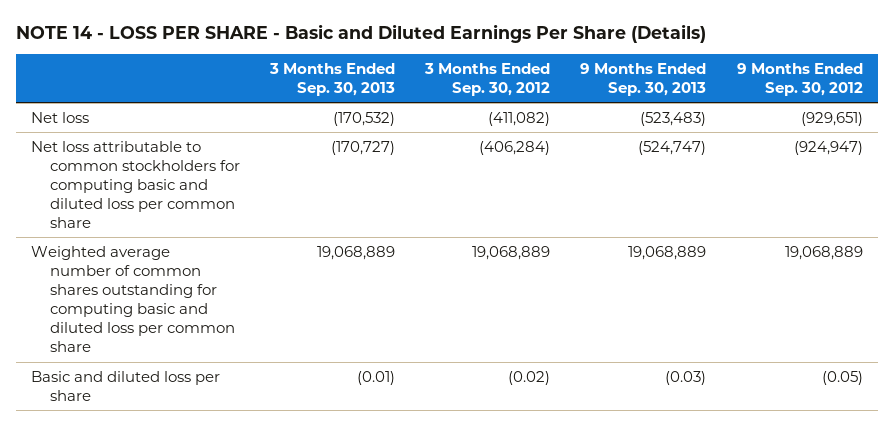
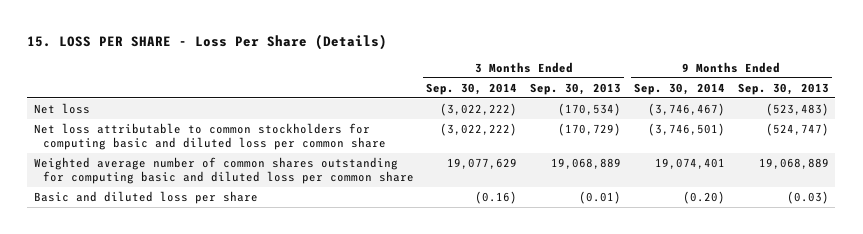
[15,23,706,43] NOTE 14 - LOSS PER SHARE - Basic and Diluted Earnings Per Share (Details) -> [27,33,388,50] 15. LOSS PER SHARE - Loss Per Share (Details)
[424,62,551,96] 3 Months Ended Sep. 30, 2012 -> none
[736,62,863,96] 9 Months Ended Sep. 30, 2012 -> none
none -> [426,82,518,95] Sep. 30, 2014
none -> [634,82,726,95] Sep. 30, 2014
[333,111,396,126] (170,532) -> [558,103,622,117] (170,534)
[331,140,396,155] (170,727) -> [558,123,622,137] (170,729)

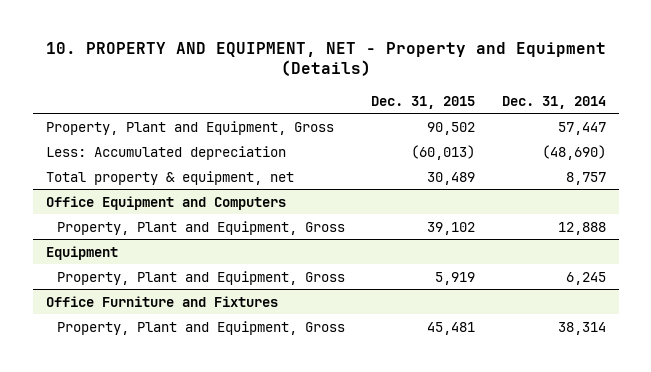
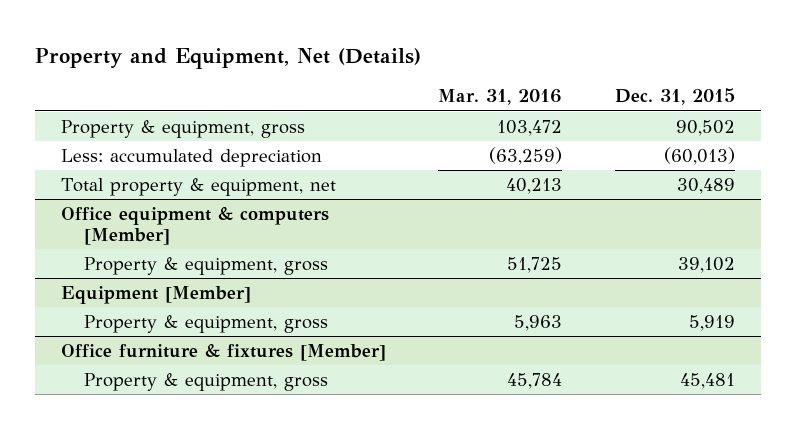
[45,41,606,77] 10. PROPERTY AND EQUIPMENT, NET - Property and Equipment (Details) -> [34,48,421,70] Property and Equipment, Net (Details)
[501,95,606,109] Dec. 31, 2014 -> none
none -> [438,89,563,106] Mar. 31, 2016
[45,120,334,135] Property, Plant and Equipment, Gross -> [61,119,306,138] Property & equipment, gross
[45,145,286,160] Less: Accumulated depreciation -> [61,148,323,167] Less: accumulated depreciation
[45,195,286,210] Office Equipment and Computers -> [61,206,330,246] Office equipment & computers [Member]
[56,220,345,235] Property, Plant and Equipment, Gross -> [84,256,329,275] Property & equipment, gross
[45,245,118,260] Equipment -> [61,285,252,304] Equipment [Member]
[56,270,345,285] Property, Plant and Equipment, Gross -> [84,314,329,333] Property & equipment, gross
[45,295,278,307] Office Furniture and Fixtures -> [61,343,387,361] Office furniture & fixtures [Member]
[56,320,345,335] Property, Plant and Equipment, Gross -> [84,372,329,391] Property & equipment, gross

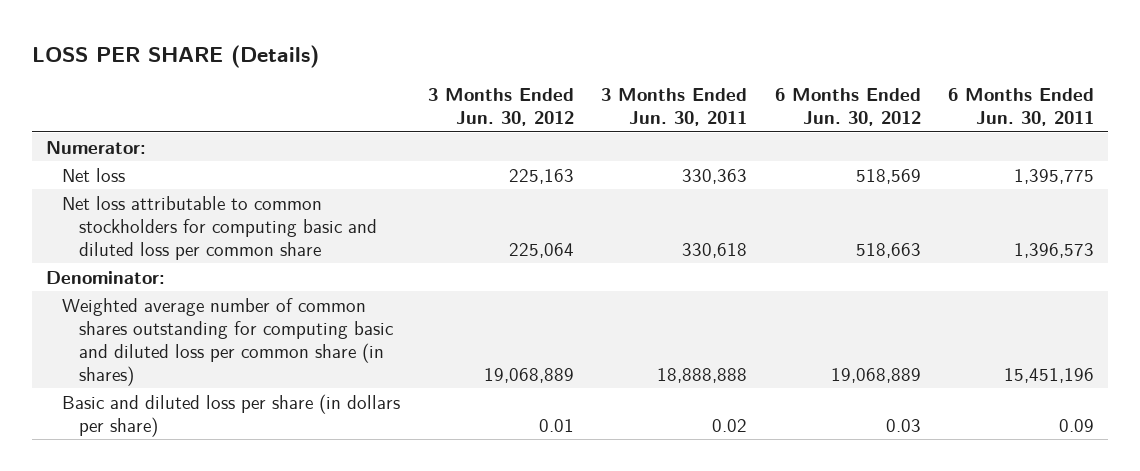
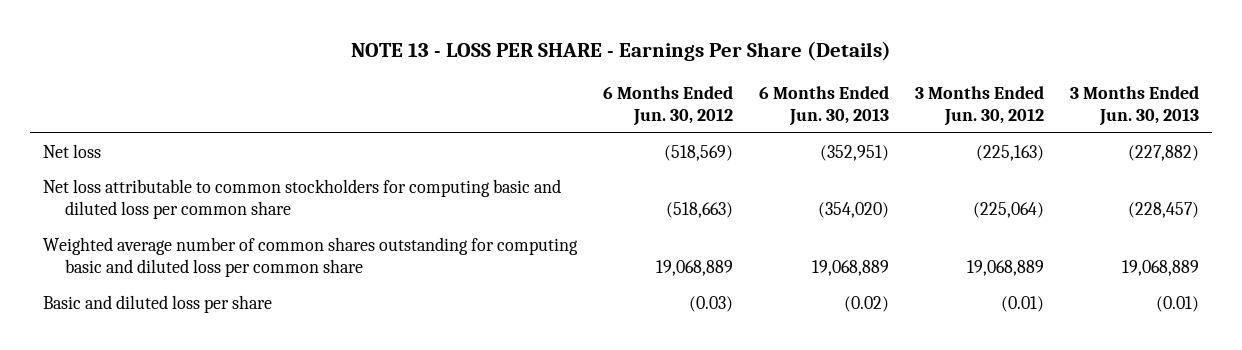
[31,44,319,68] LOSS PER SHARE (Details) -> [350,41,891,62] NOTE 13 - LOSS PER SHARE - Earnings Per Share (Details)
[601,88,748,127] 3 Months Ended Jun. 30, 2011 -> none
[948,88,1095,127] 6 Months Ended Jun. 30, 2011 -> none
none -> [758,85,889,127] 6 Months Ended Jun. 30, 2013
none -> [1069,85,1199,127] 3 Months Ended Jun. 30, 2013
[45,140,146,154] Numerator: -> none
[45,270,165,284] Denominator: -> none
[508,168,574,184] 225,163 -> [975,144,1044,161] (225,163)
[855,168,921,184] 518,569 -> [663,144,733,161] (518,569)
[508,242,574,258] 225,064 -> [972,202,1044,219] (225,064)
[855,242,921,258] 518,663 -> [665,202,733,219] (518,663)
[62,297,393,386] Weighted average number of common shares outstanding for computing basic and diluted loss per common share (in shares) -> [42,236,578,278] Weighted average number of common shares outstanding for computing basic and diluted loss per common share
[62,393,401,437] Basic and diluted loss per share (in dollars per share) -> [42,294,272,313] Basic and diluted loss per share
[538,418,574,432] 0.01 -> [1000,295,1044,312] (0.01)
[885,418,921,432] 0.03 -> [688,295,733,312] (0.03)

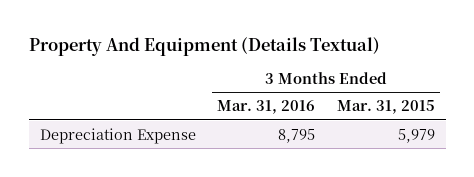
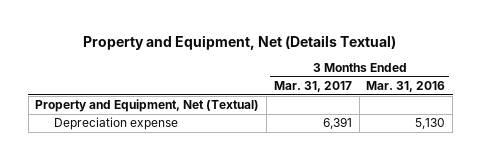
[28,36,380,56] Property And Equipment (Details Textual) -> [83,34,397,50] Property and Equipment, Net (Details Textual)
[336,100,435,115] Mar. 31, 2015 -> none
none -> [273,81,352,93] Mar. 31, 2017
none -> [35,99,260,113] Property and Equipment, Net (Textual)
[39,127,196,144] Depreciation Expense -> [53,117,178,131] Depreciation expense
[278,128,316,143] 8,795 -> [415,118,446,130] 5,130

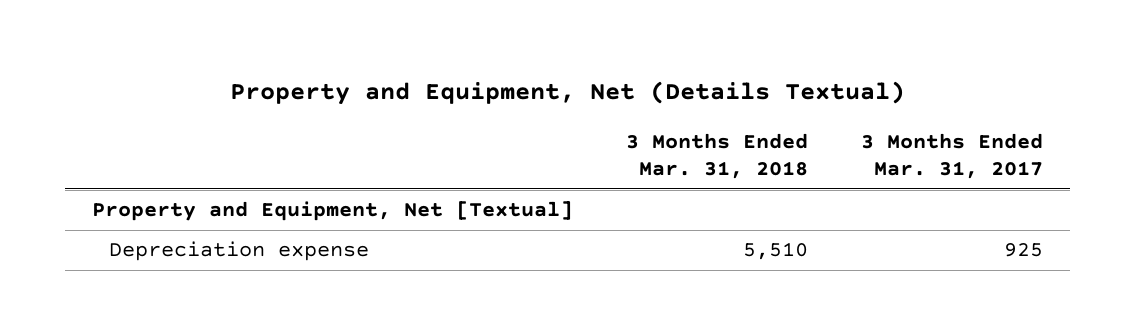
[366,81,446,93] Mar. 31, 2016 -> none
none -> [626,132,809,180] 3 Months Ended Mar. 31, 2018
[35,99,260,113] Property and Equipment, Net (Textual) -> [91,201,573,222] Property and Equipment, Net [Textual]
[322,117,352,130] 6,391 -> [1004,243,1044,258] 925

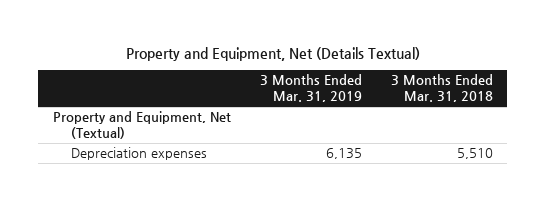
[861,132,1044,180] 3 Months Ended Mar. 31, 2017 -> none
none -> [259,74,362,103] 3 Months Ended Mar. 31, 2019
[91,201,573,222] Property and Equipment, Net [Textual] -> [52,111,231,140] Property and Equipment, Net (Textual)
[108,241,369,262] Depreciation expense -> [70,147,207,161] Depreciation expenses

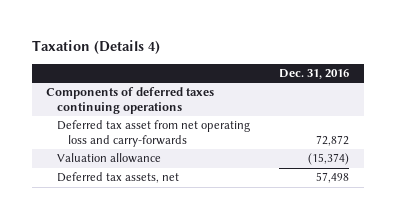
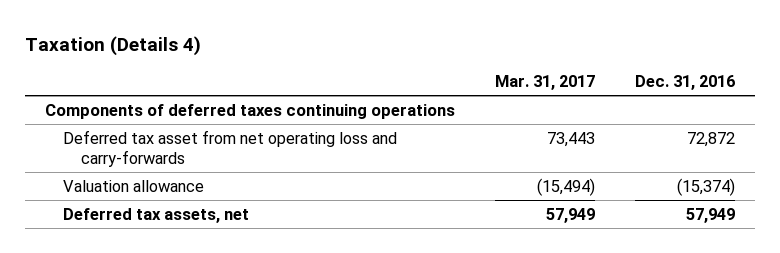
none -> [495,75,596,91] Mar. 31, 2017
[316,172,350,184] 57,498 -> [686,207,736,223] 57,949

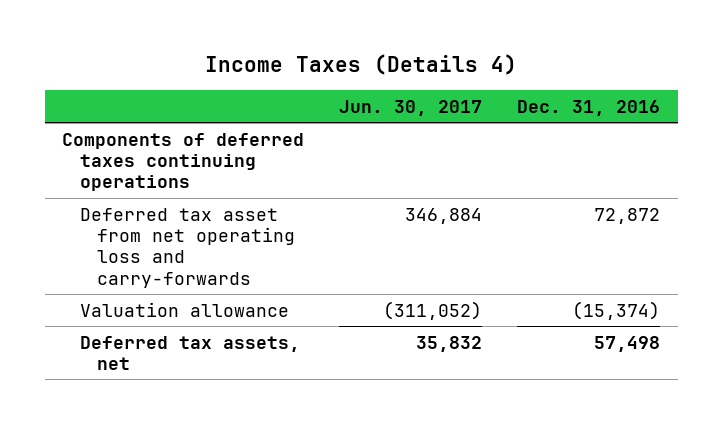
[24,35,201,56] Taxation (Details 4) -> [205,54,518,76] Income Taxes (Details 4)
[495,75,596,91] Mar. 31, 2017 -> none
none -> [339,99,483,116] Jun. 30, 2017
[686,207,736,223] 57,949 -> [594,335,661,352] 57,498

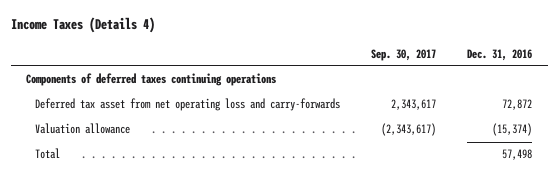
[339,99,483,116] Jun. 30, 2017 -> none
none -> [371,48,437,61] Sep. 30, 2017
[79,335,300,370] Deferred tax assets, net -> [35,148,61,160] Total

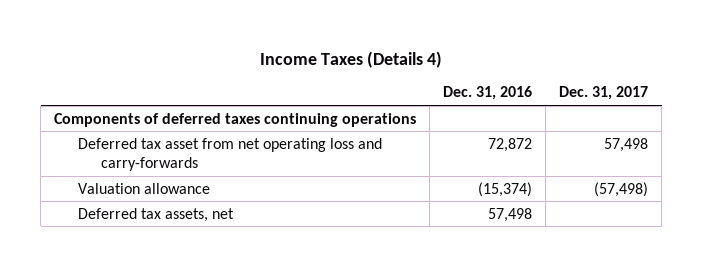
[371,48,437,61] Sep. 30, 2017 -> none
none -> [559,86,649,101] Dec. 31, 2017
[35,148,61,160] Total -> [77,207,234,222] Deferred tax assets, net

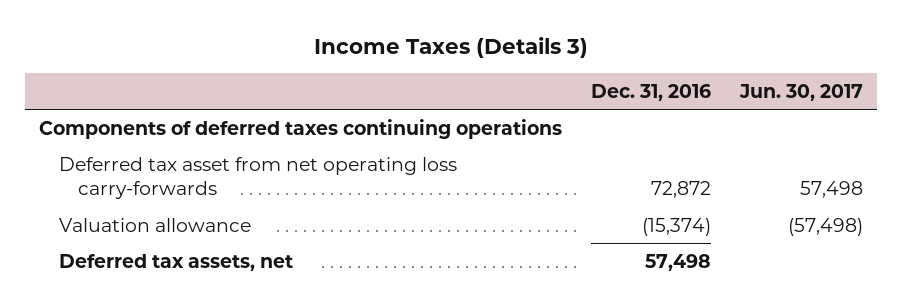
[260,50,443,68] Income Taxes (Details 4) -> [314,37,589,59] Income Taxes (Details 3)
[559,86,649,101] Dec. 31, 2017 -> none
none -> [738,83,863,101] Jun. 30, 2017
[77,137,382,171] Deferred tax asset from net operating loss and carry-forwards -> [58,156,457,200] Deferred tax asset from net operating loss carry-forwards

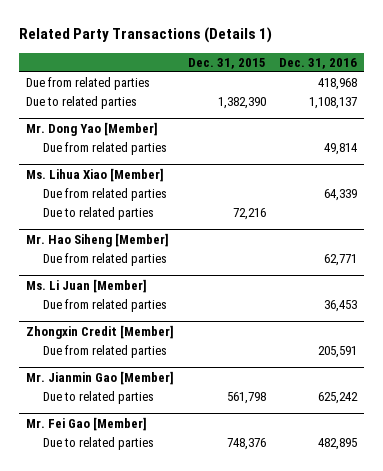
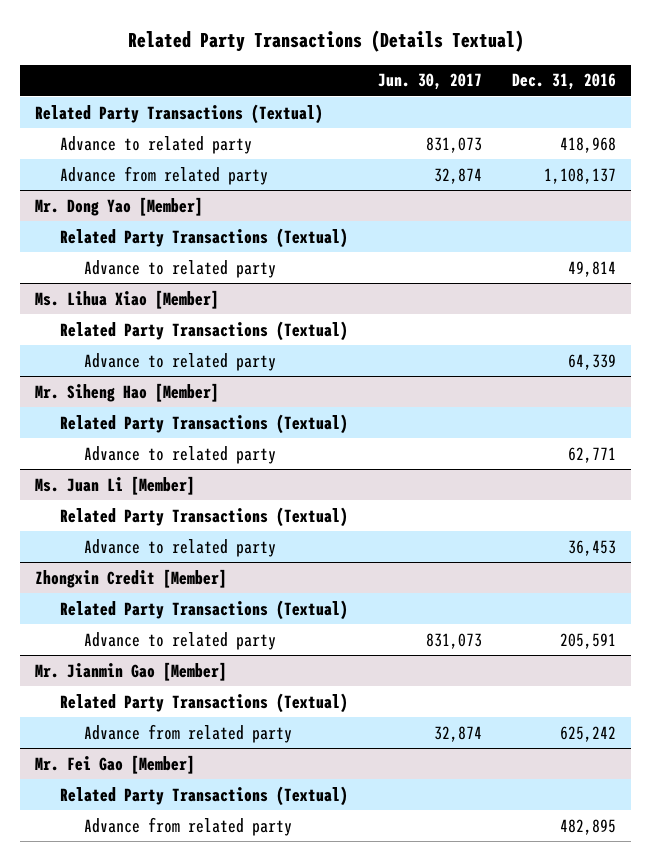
[19,27,273,44] Related Party Transactions (Details 1) -> [127,30,524,53] Related Party Transactions (Details Textual)
[187,57,266,69] Dec. 31, 2015 -> none
none -> [378,73,483,91] Jun. 30, 2017
none -> [35,103,324,124] Related Party Transactions (Textual)
[26,77,151,91] Due from related parties -> [59,135,252,154] Advance to related party
[26,96,138,110] Due to related parties -> [59,165,268,185] Advance from related party
none -> [59,227,348,248] Related Party Transactions (Textual)
[42,142,167,156] Due from related parties -> [84,259,277,278] Advance to related party
[42,207,154,221] Due to related parties -> none
none -> [59,320,348,341] Related Party Transactions (Textual)
[42,188,167,202] Due from related parties -> [84,352,277,371] Advance to related party
[26,233,170,248] Mr. Hao Siheng [Member] -> [35,382,220,402] Mr. Siheng Hao [Member]
none -> [59,413,348,434] Related Party Transactions (Textual)
[42,253,167,267] Due from related parties -> [84,445,277,464] Advance to related party
[26,279,148,294] Ms. Li Juan [Member] -> [35,475,196,495] Ms. Juan Li [Member]
none -> [59,506,348,527] Related Party Transactions (Textual)
[42,299,167,313] Due from related parties -> [84,538,277,557] Advance to related party
none -> [59,599,348,620] Related Party Transactions (Textual)
[42,345,167,359] Due from related parties -> [84,631,277,650] Advance to related party
none -> [59,692,348,713] Related Party Transactions (Textual)
[42,391,154,405] Due to related parties -> [84,723,293,743] Advance from related party
none -> [59,785,348,806] Related Party Transactions (Textual)
[42,437,154,451] Due to related parties -> [84,816,293,836] Advance from related party

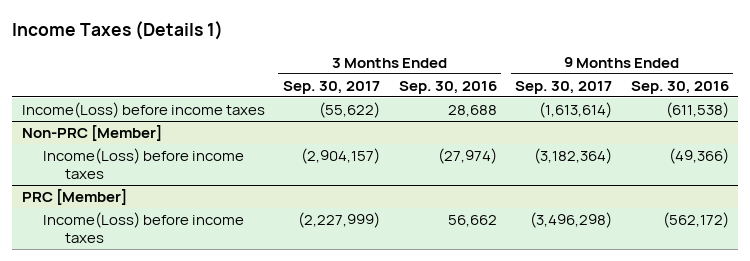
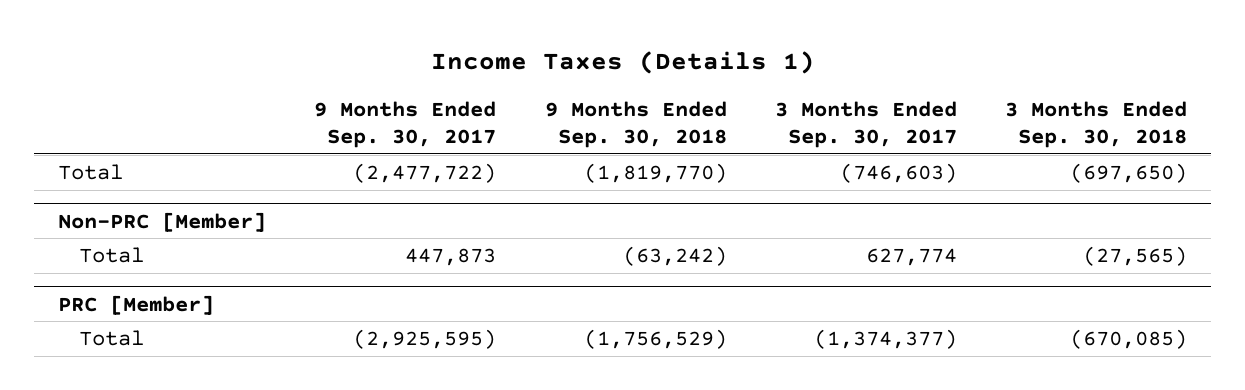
[398,80,497,94] Sep. 30, 2016 -> none
[630,80,729,94] Sep. 30, 2016 -> none
none -> [544,100,727,148] 9 Months Ended Sep. 30, 2018
none -> [1005,100,1188,148] 3 Months Ended Sep. 30, 2018
[21,101,265,118] Income(Loss) before income taxes -> none
none -> [58,164,124,181] Total
[43,147,245,179] Income(Loss) before income taxes -> none
none -> [78,247,144,264] Total
[43,211,245,243] Income(Loss) before income taxes -> none
none -> [78,330,144,347] Total

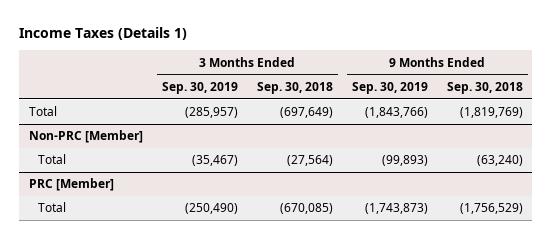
[314,100,497,148] 9 Months Ended Sep. 30, 2017 -> none
[774,100,957,148] 3 Months Ended Sep. 30, 2017 -> none
none -> [161,81,238,94] Sep. 30, 2019
none -> [351,81,428,94] Sep. 30, 2019
[583,163,727,184] (1,819,770) -> [459,107,523,119] (1,819,769)
[1070,163,1188,184] (697,650) -> [279,107,333,119] (697,649)
[622,246,727,267] (63,242) -> [476,155,523,167] (63,240)
[1083,246,1188,267] (27,565) -> [286,155,333,167] (27,564)

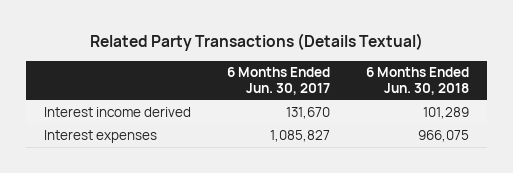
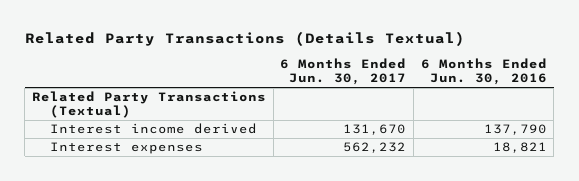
[366,66,470,96] 6 Months Ended Jun. 30, 2018 -> none
none -> [420,58,547,86] 6 Months Ended Jun. 30, 2016
none -> [31,91,266,119] Related Party Transactions (Textual)
[270,130,331,143] 1,085,827 -> [343,142,407,154] 562,232

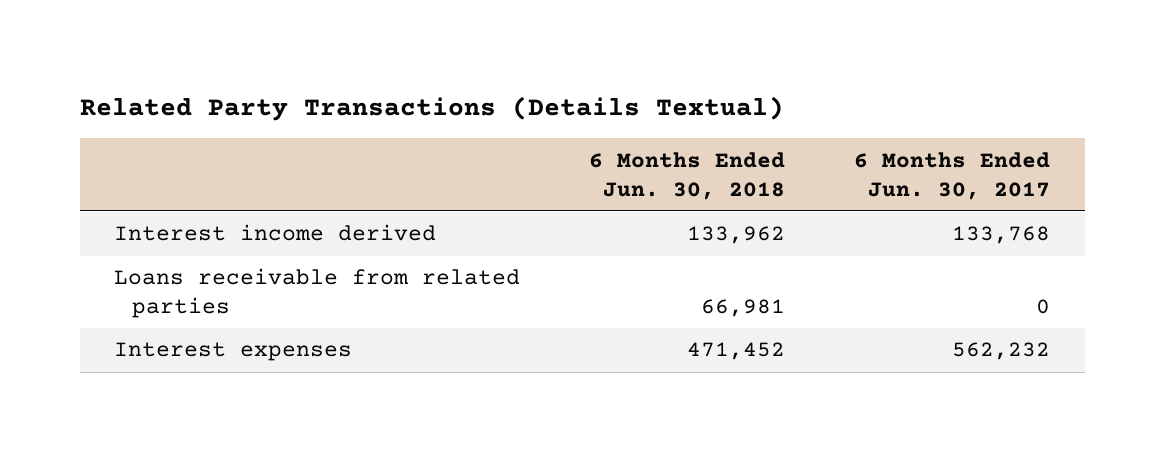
[420,58,547,86] 6 Months Ended Jun. 30, 2016 -> none
none -> [589,151,786,200] 6 Months Ended Jun. 30, 2018
[31,91,266,119] Related Party Transactions (Textual) -> none
[343,124,407,136] 131,670 -> [952,226,1051,245] 133,768
none -> [114,268,521,319] Loans receivable from related parties

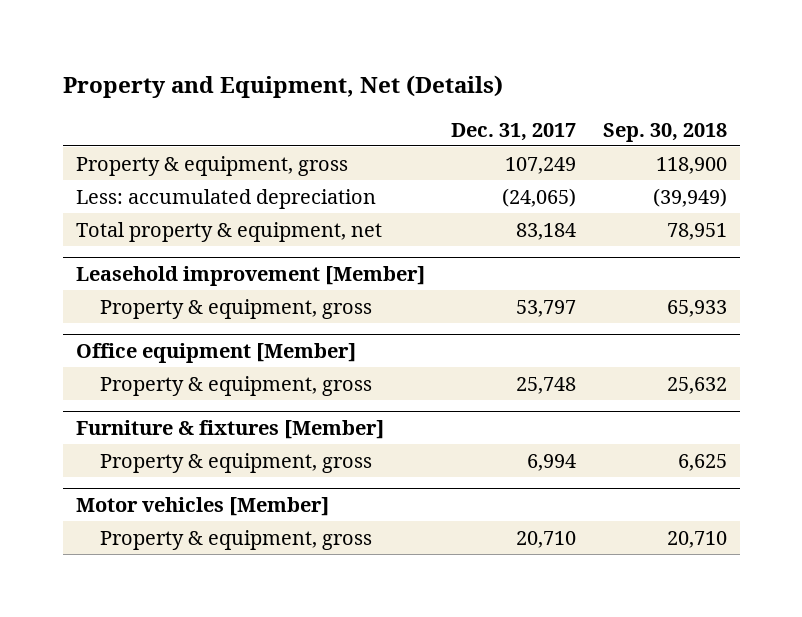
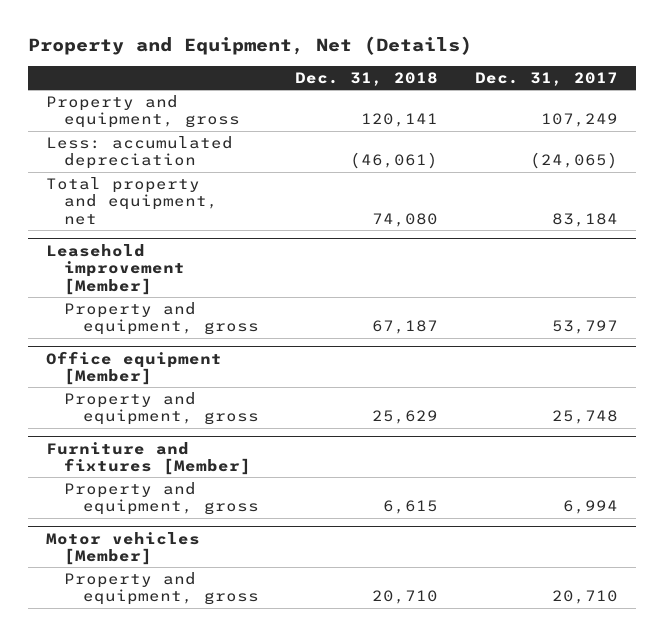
[602,122,727,142] Sep. 30, 2018 -> none
none -> [295,72,439,87] Dec. 31, 2018
[75,155,348,176] Property & equipment, gross -> [45,94,241,129] Property and equipment, gross
[75,221,382,242] Total property & equipment, net -> [45,176,219,225] Total property and equipment, net
[100,298,373,319] Property & equipment, gross -> [64,301,259,336] Property and equipment, gross
[100,375,373,396] Property & equipment, gross -> [64,391,259,426] Property and equipment, gross
[75,420,384,440] Furniture & fixtures [Member] -> [45,441,252,476] Furniture and fixtures [Member]
[100,452,373,473] Property & equipment, gross -> [64,481,259,516] Property and equipment, gross
[100,529,373,550] Property & equipment, gross -> [64,571,259,606] Property and equipment, gross

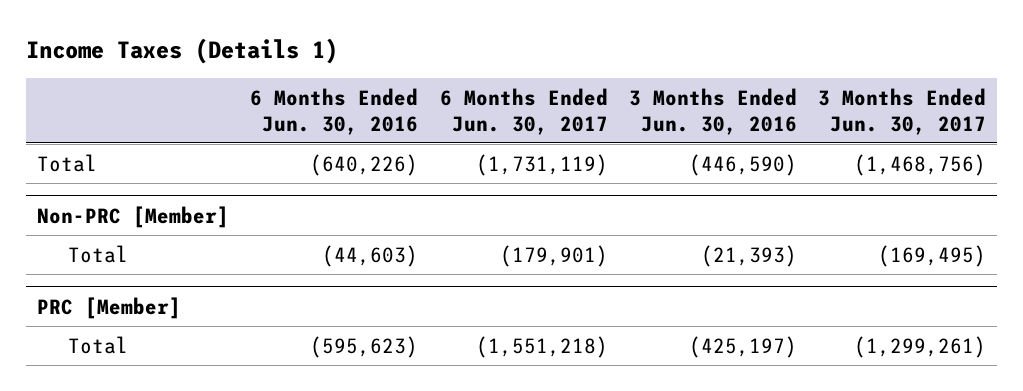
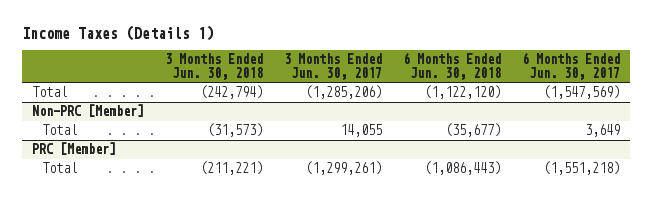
[250,87,419,135] 6 Months Ended Jun. 30, 2016 -> none
[629,87,798,135] 3 Months Ended Jun. 30, 2016 -> none
none -> [165,53,264,81] 3 Months Ended Jun. 30, 2018
none -> [402,52,501,81] 6 Months Ended Jun. 30, 2018
[475,153,608,176] (1,731,119) -> [542,85,620,100] (1,547,569)
[854,153,987,176] (1,468,756) -> [304,85,382,100] (1,285,206)
[499,244,608,267] (179,901) -> [584,124,620,138] 3,649
[878,244,987,267] (169,495) -> [339,124,382,138] 14,055

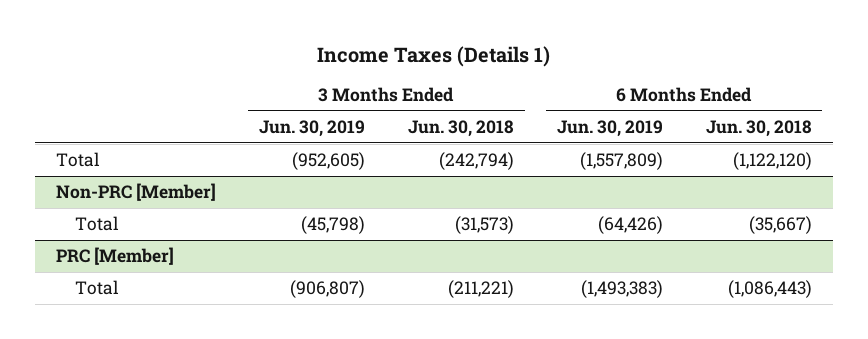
[283,53,382,81] 3 Months Ended Jun. 30, 2017 -> none
[521,52,620,81] 6 Months Ended Jun. 30, 2017 -> none
none -> [259,119,366,137] Jun. 30, 2019
none -> [556,119,663,137] Jun. 30, 2019
[444,123,501,138] (35,677) -> [748,216,812,235] (35,667)

